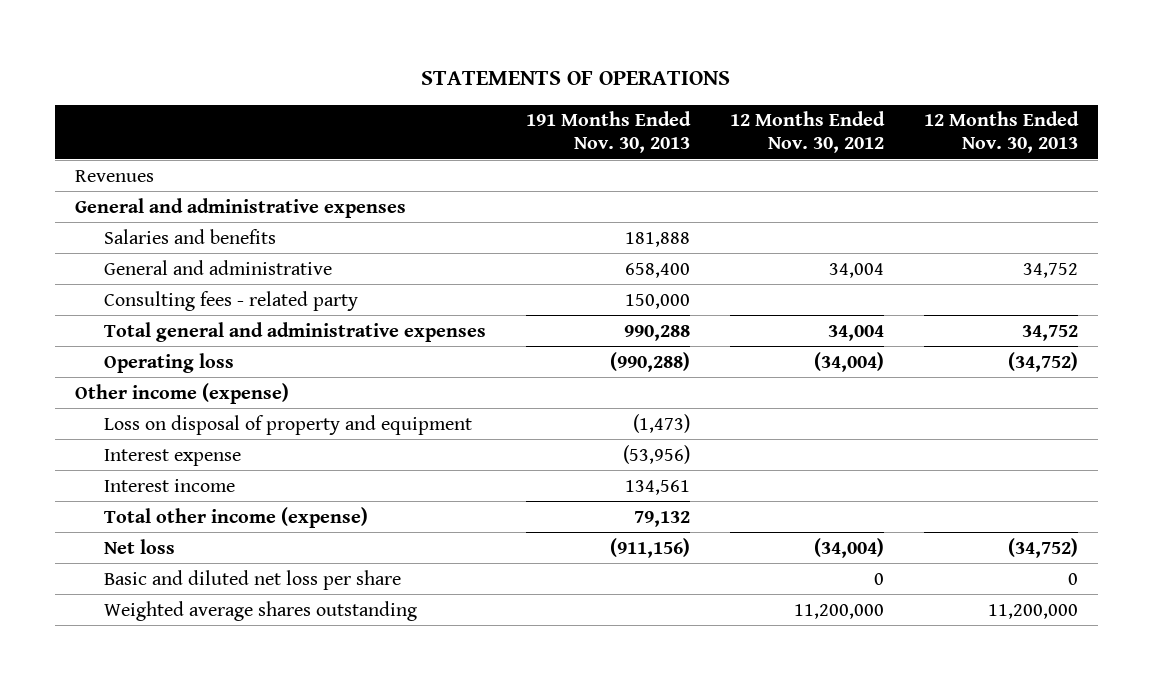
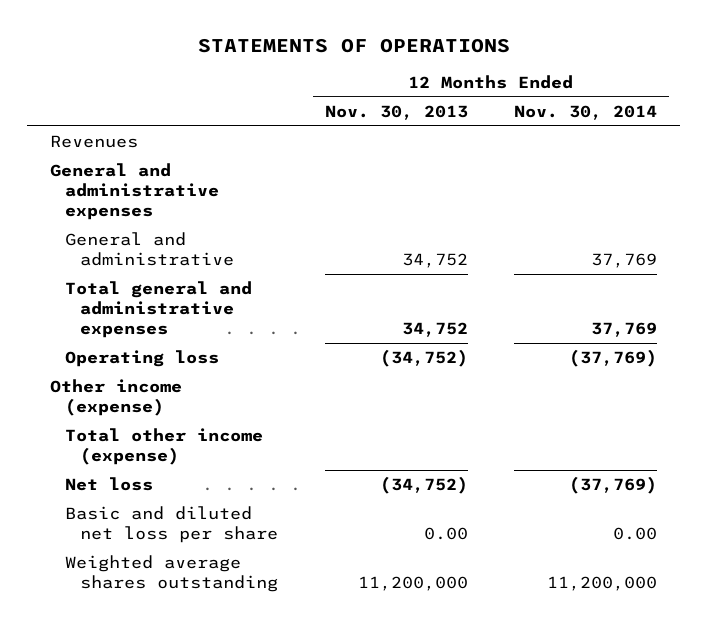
[525,111,691,154] 191 Months Ended Nov. 30, 2013 -> none
[729,111,885,154] 12 Months Ended Nov. 30, 2012 -> none
none -> [514,104,658,120] Nov. 30, 2014
[104,228,277,244] Salaries and benefits -> none
[104,290,359,311] Consulting fees - related party -> none
[104,414,473,435] Loss on disposal of property and equipment -> none
[104,448,242,466] Interest expense -> none
[104,478,236,492] Interest income -> none
[1067,572,1078,585] 0 -> [423,527,468,541] 0.00

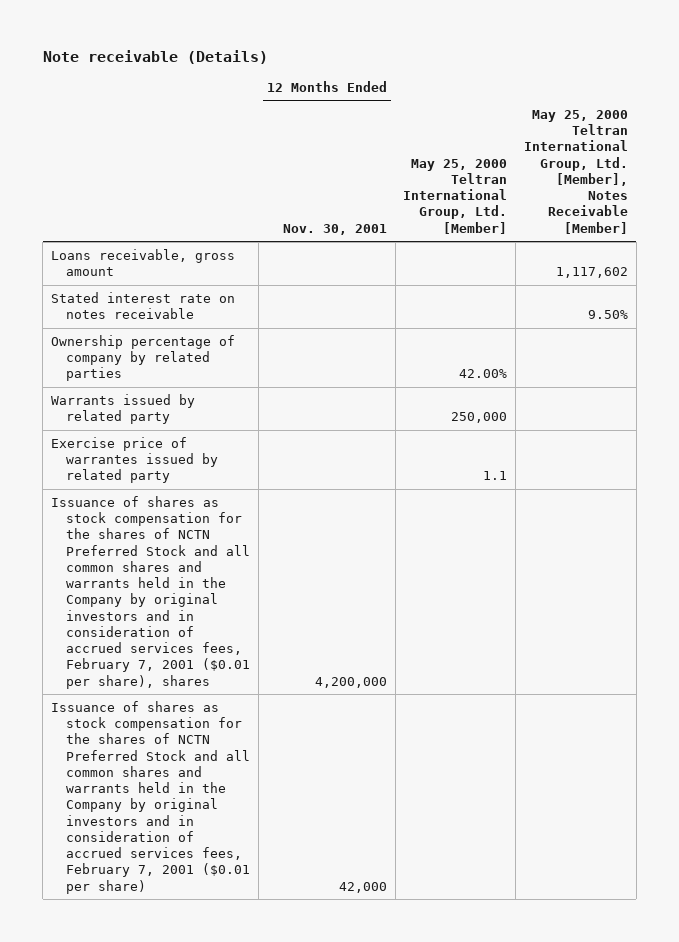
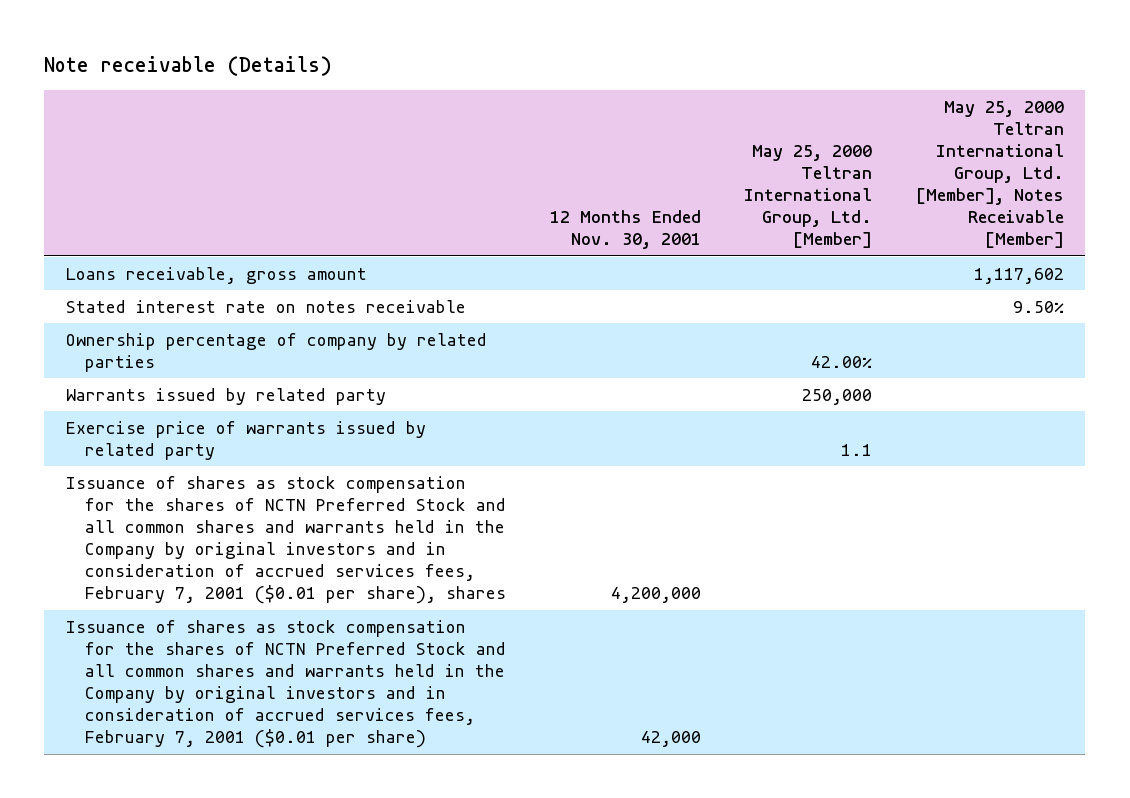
[50,436,219,484] Exercise price of warrantes issued by related party -> [66,420,427,460] Exercise price of warrants issued by related party

